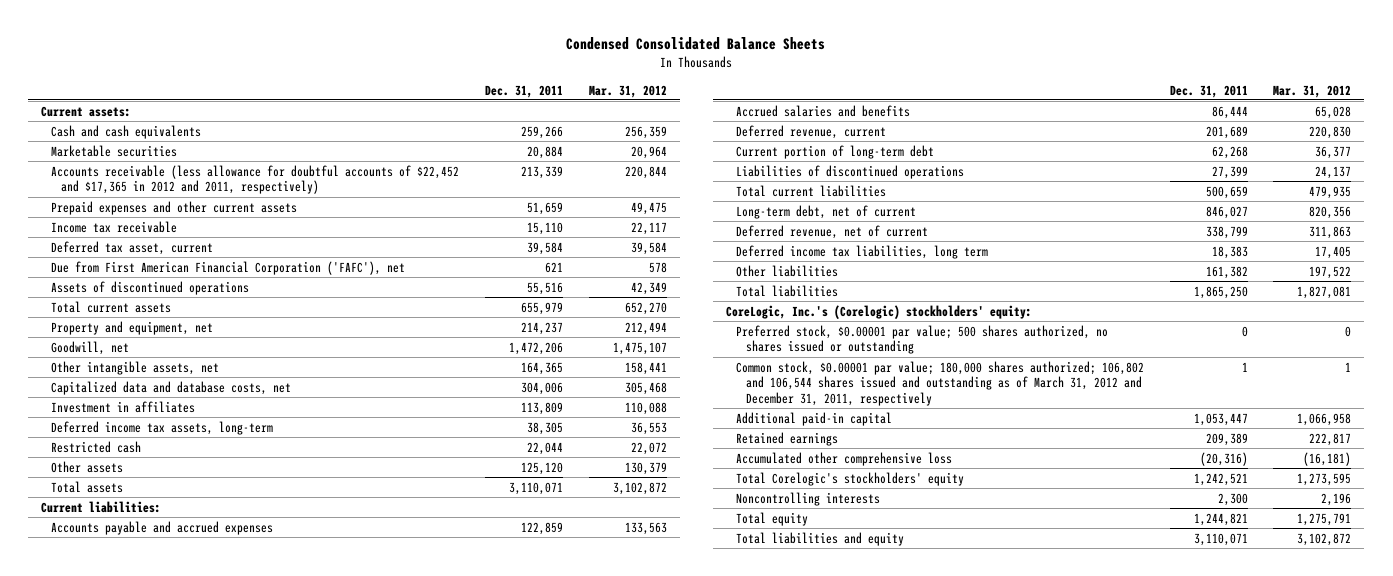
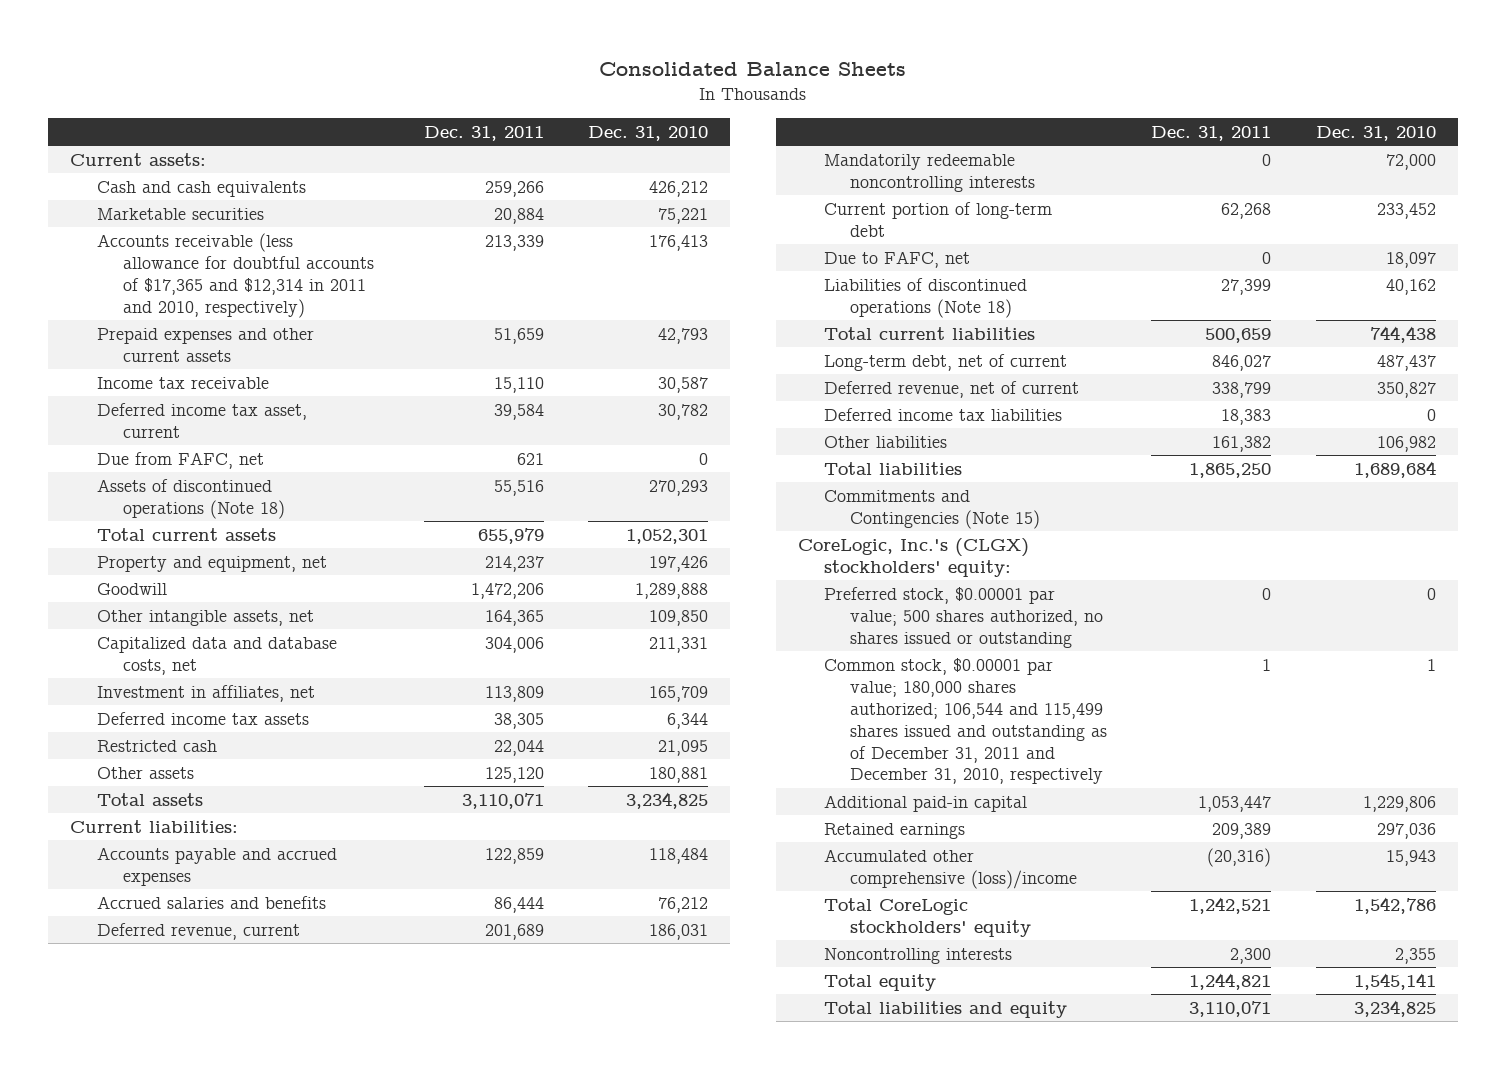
[566,36,826,50] Condensed Consolidated Balance Sheets -> [598,62,906,77] Consolidated Balance Sheets
[588,84,667,98] Mar. 31, 2012 -> none
none -> [588,126,709,142] Dec. 31, 2010
[51,164,460,195] Accounts receivable (less allowance for doubtful accounts of $22,452 and $17,365 in 2012 and 2011, respectively) -> [96,232,374,318] Accounts receivable (less allowance for doubtful accounts of $17,365 and $12,314 in 2011 and 2010, respectively)
[51,240,214,255] Deferred tax asset, current -> [96,402,307,438] Deferred income tax asset, current
[51,260,406,275] Due from First American Financial Corporation ('FAFC'), net -> [96,451,264,469] Due from FAFC, net
[51,280,250,295] Assets of discontinued operations -> [96,478,285,519] Assets of discontinued operations (Note 18)
[51,340,130,355] Goodwill, net -> [96,582,167,595] Goodwill
[51,400,196,413] Investment in affiliates -> [96,684,315,702] Investment in affiliates, net
[51,420,274,435] Deferred income tax assets, long-term -> [96,711,309,725] Deferred income tax assets
none -> [823,153,1036,192] Mandatorily redeemable noncontrolling interests
none -> [823,250,970,268] Due to FAFC, net
[735,164,964,179] Liabilities of discontinued operations -> [823,277,1027,318] Liabilities of discontinued operations (Note 18)
[735,244,988,259] Deferred income tax liabilities, long term -> [823,407,1062,421] Deferred income tax liabilities
none -> [823,489,1041,529] Commitments and Contingencies (Note 15)
[725,304,1032,319] CoreLogic, Inc.'s (Corelogic) stockholders' equity: -> [797,537,1029,577] CoreLogic, Inc.'s (CLGX) stockholders' equity:
[735,360,1144,406] Common stock, $0.00001 par value; 180,000 shares authorized; 106,802 and 106,544 shares issued and outstanding as of March 31, 2012 and December 31, 2011, respectively -> [823,657,1108,785] Common stock, $0.00001 par value; 180,000 shares authorized; 106,544 and 115,499 shares issued and outstanding as of December 31, 2011 and December 31, 2010, respectively
[735,451,952,466] Accumulated other comprehensive loss -> [823,848,1078,889] Accumulated other comprehensive (loss)/income
[735,471,964,486] Total Corelogic's stockholders' equity -> [823,897,1032,937] Total CoreLogic stockholders' equity

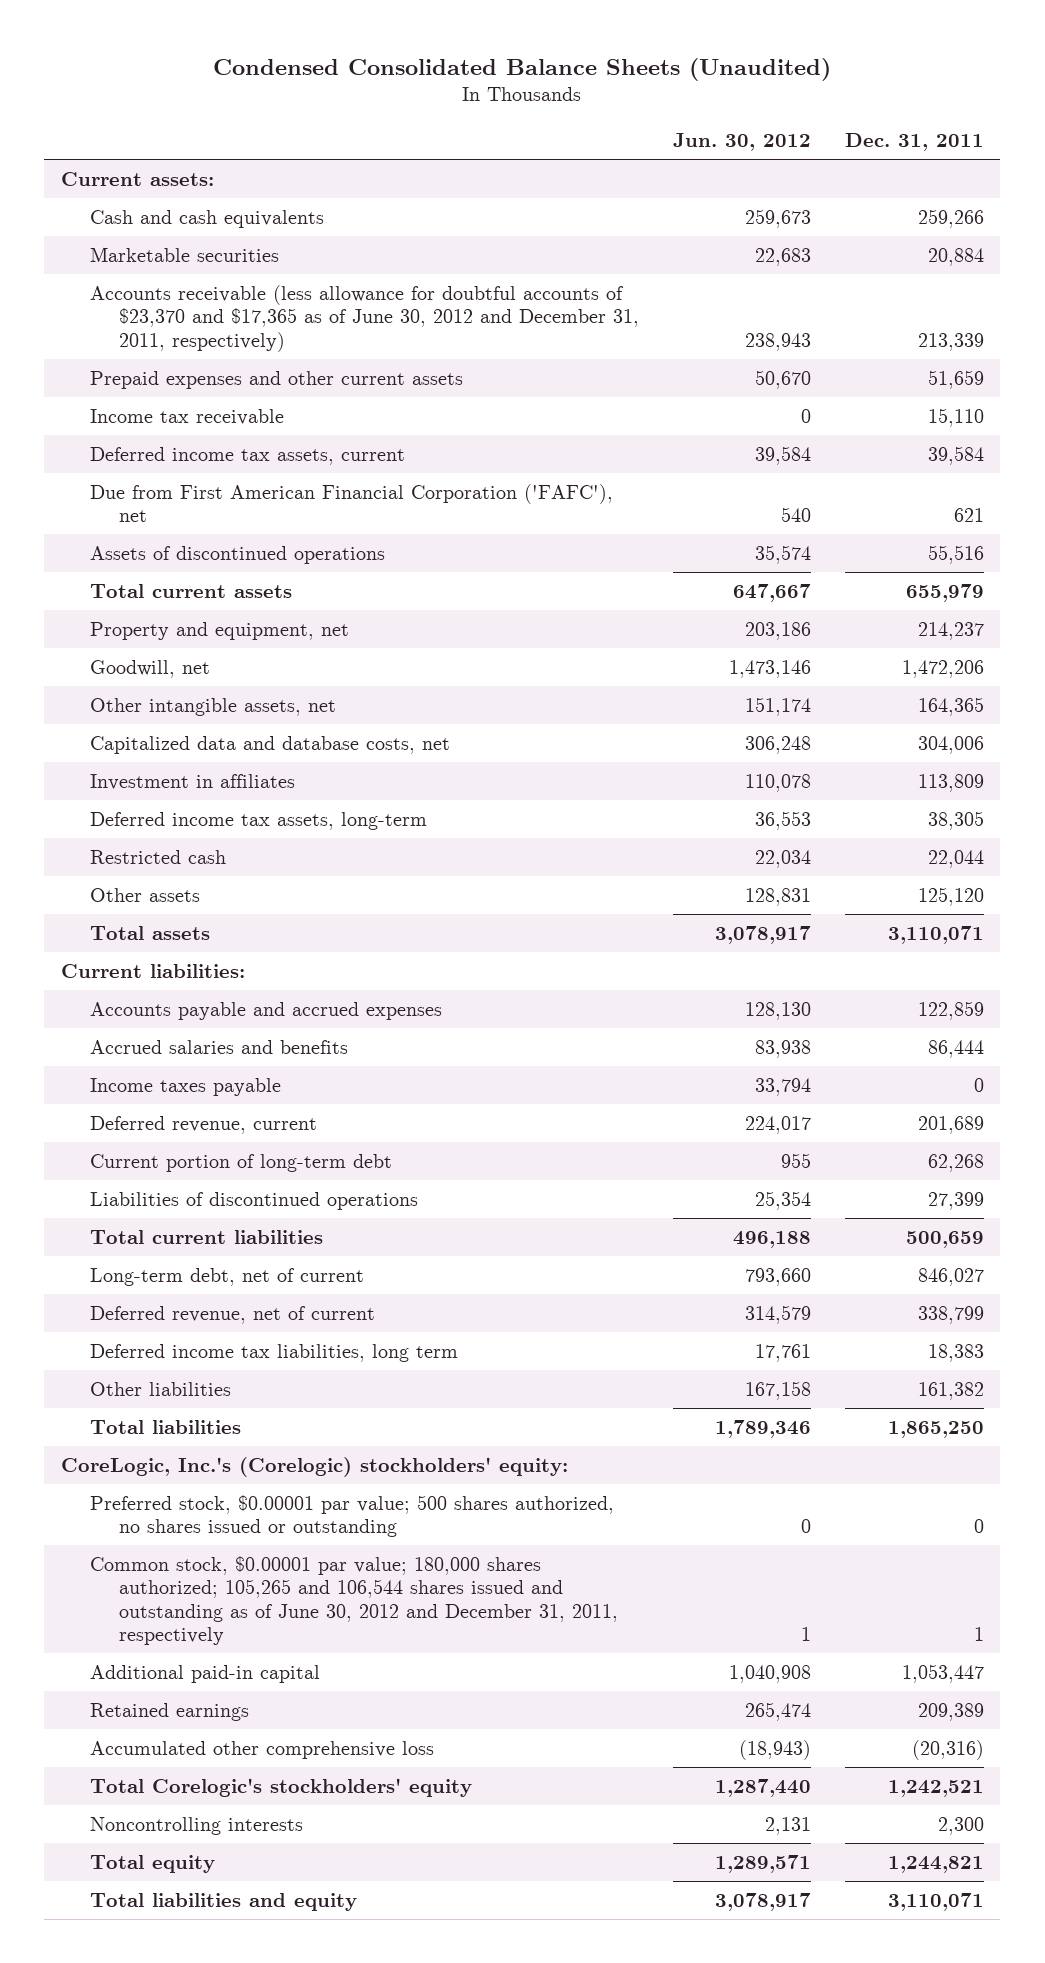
[598,62,906,77] Consolidated Balance Sheets -> [213,57,832,81] Condensed Consolidated Balance Sheets (Unaudited)
[588,126,709,142] Dec. 31, 2010 -> none
none -> [672,133,811,152] Jun. 30, 2012
[96,232,374,318] Accounts receivable (less allowance for doubtful accounts of $17,365 and $12,314 in 2011 and 2010, respectively) -> [89,284,639,352] Accounts receivable (less allowance for doubtful accounts of $23,370 and $17,365 as of June 30, 2012 and December 31, 2011, respectively)
[96,402,307,438] Deferred income tax asset, current -> [89,446,405,465] Deferred income tax assets, current
[96,451,264,469] Due from FAFC, net -> [89,483,613,523] Due from First American Financial Corporation ('FAFC'), net
[96,478,285,519] Assets of discontinued operations (Note 18) -> [89,545,385,564] Assets of discontinued operations
[96,582,167,595] Goodwill -> [89,659,210,678] Goodwill, net
[96,684,315,702] Investment in affiliates, net -> [89,773,295,790] Investment in affiliates
[96,711,309,725] Deferred income tax assets -> [89,811,427,830] Deferred income tax assets, long-term
none -> [89,1077,281,1096] Income taxes payable
[823,153,1036,192] Mandatorily redeemable noncontrolling interests -> none
[823,250,970,268] Due to FAFC, net -> none
[823,277,1027,318] Liabilities of discontinued operations (Note 18) -> [89,1191,418,1210] Liabilities of discontinued operations
[823,407,1062,421] Deferred income tax liabilities -> [89,1343,458,1362] Deferred income tax liabilities, long term
[823,489,1041,529] Commitments and Contingencies (Note 15) -> none
[797,537,1029,577] CoreLogic, Inc.'s (CLGX) stockholders' equity: -> [61,1456,569,1477] CoreLogic, Inc.'s (Corelogic) stockholders' equity:
[823,657,1108,785] Common stock, $0.00001 par value; 180,000 shares authorized; 106,544 and 115,499 shares issued and outstanding as of December 31, 2011 and December 31, 2010, respectively -> [89,1555,618,1645] Common stock, $0.00001 par value; 180,000 shares authorized; 105,265 and 106,544 shares issued and outstanding as of June 30, 2012 and December 31, 2011, respectively
[823,848,1078,889] Accumulated other comprehensive (loss)/income -> [89,1740,434,1759] Accumulated other comprehensive loss
[823,897,1032,937] Total CoreLogic stockholders' equity -> [89,1777,472,1797] Total Corelogic's stockholders' equity

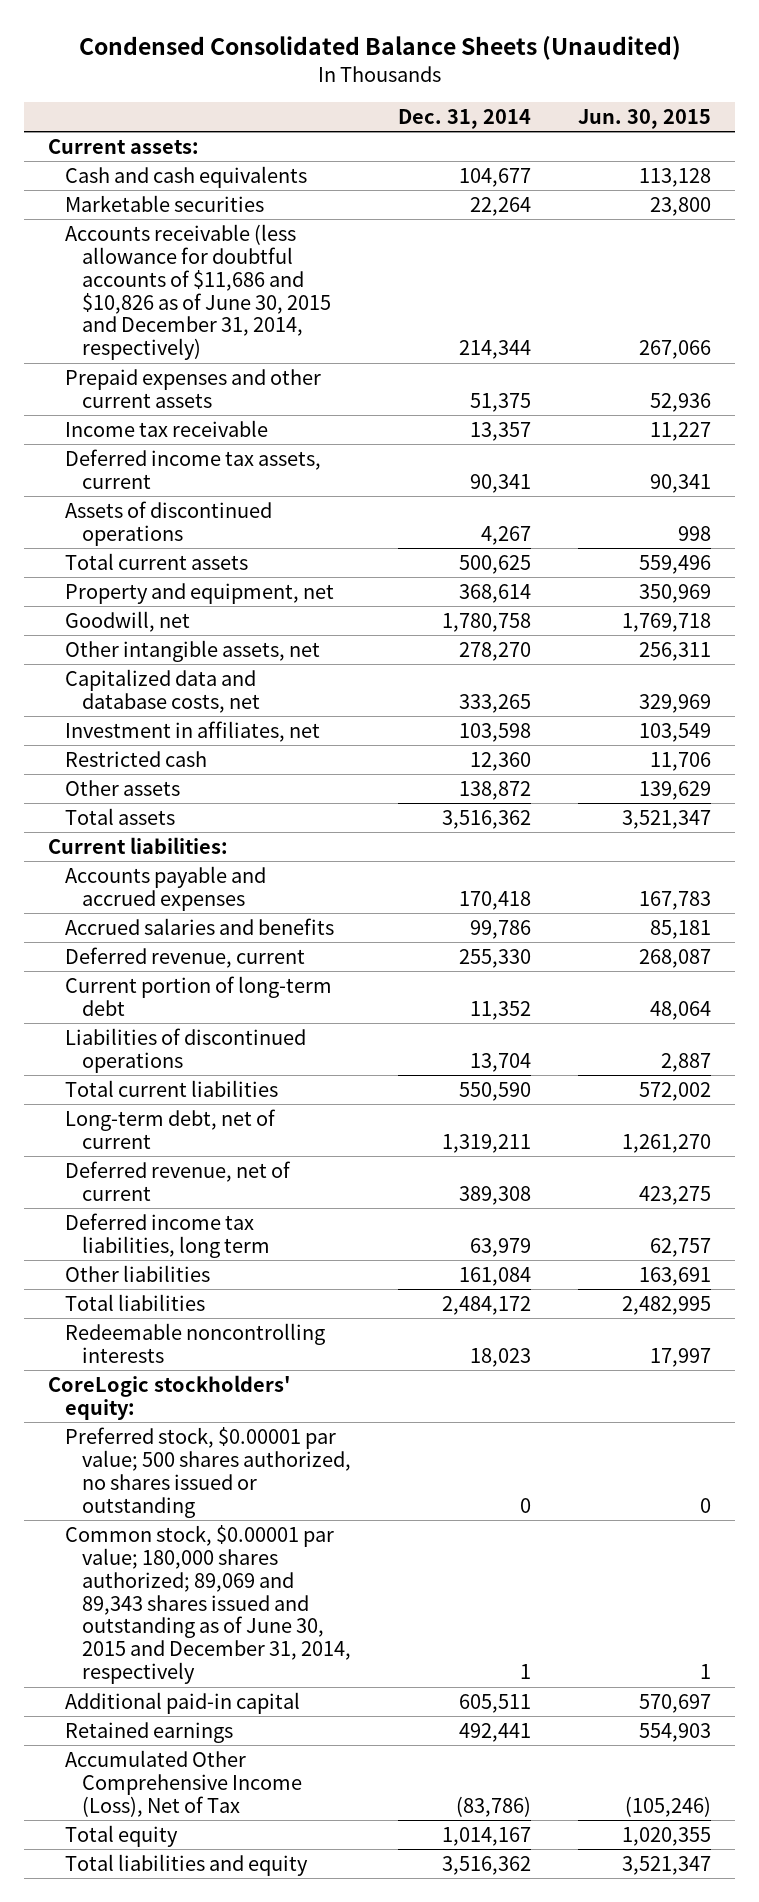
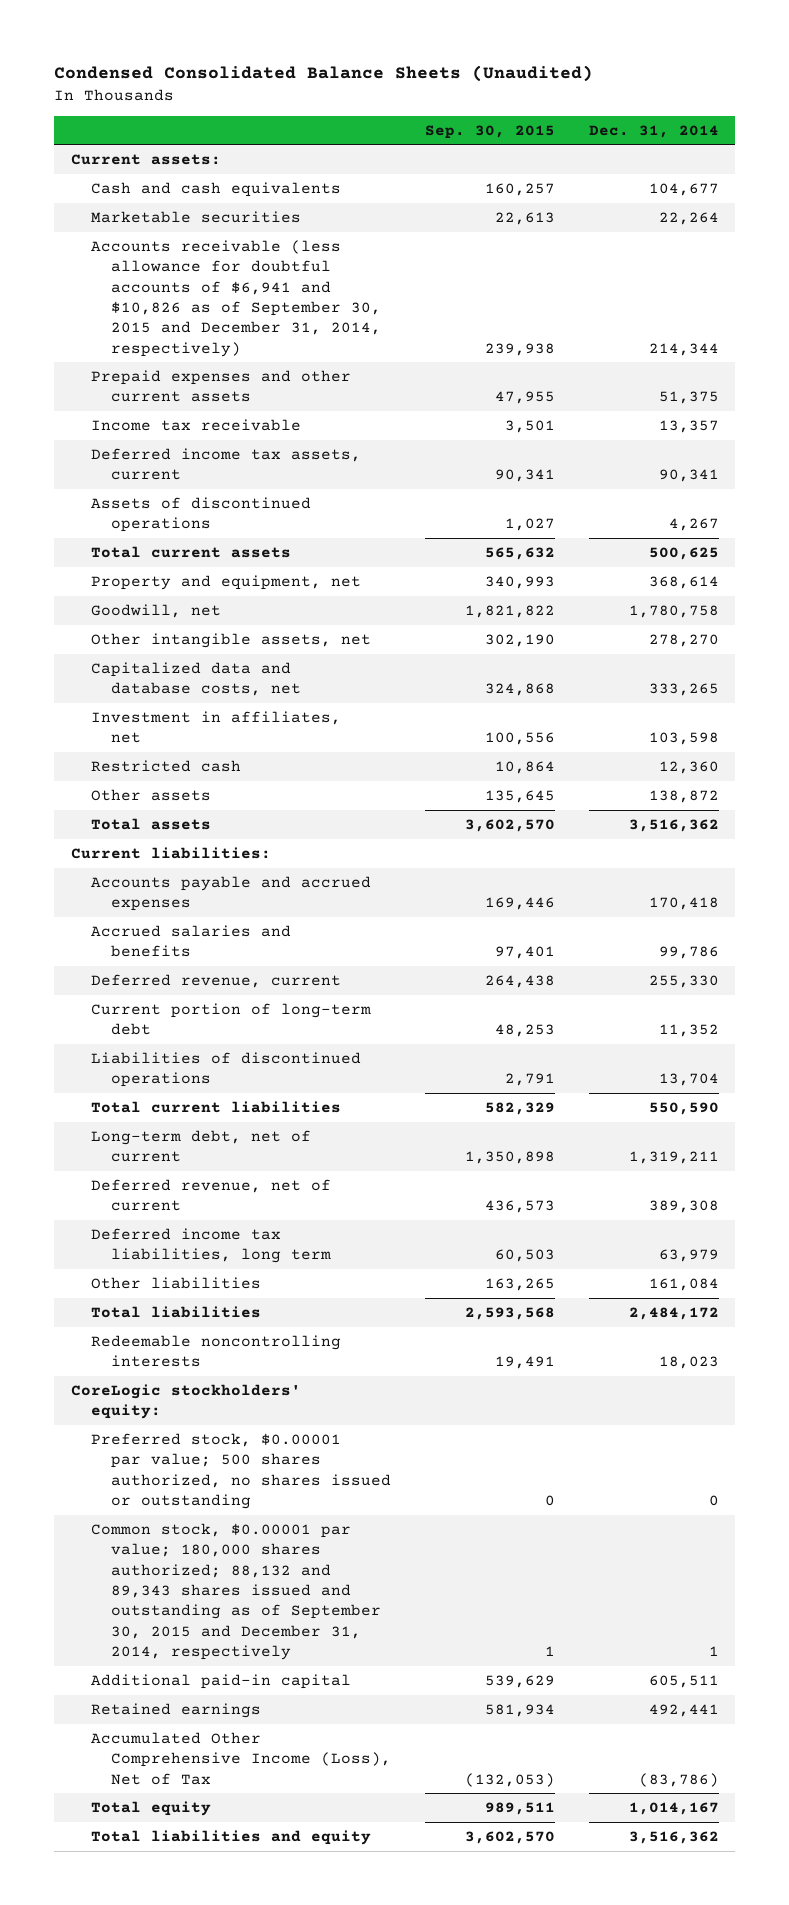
[578,108,712,129] Jun. 30, 2015 -> none
none -> [424,124,555,139] Sep. 30, 2015
[64,223,331,361] Accounts receivable (less allowance for doubtful accounts of $11,686 and $10,826 as of June 30, 2015 and December 31, 2014, respectively) -> [90,239,382,357] Accounts receivable (less allowance for doubtful accounts of $6,941 and $10,826 as of September 30, 2015 and December 31, 2014, respectively)
[64,1524,351,1685] Common stock, $0.00001 par value; 180,000 shares authorized; 89,069 and 89,343 shares issued and outstanding as of June 30, 2015 and December 31, 2014, respectively -> [90,1522,382,1660] Common stock, $0.00001 par value; 180,000 shares authorized; 88,132 and 89,343 shares issued and outstanding as of September 30, 2015 and December 31, 2014, respectively

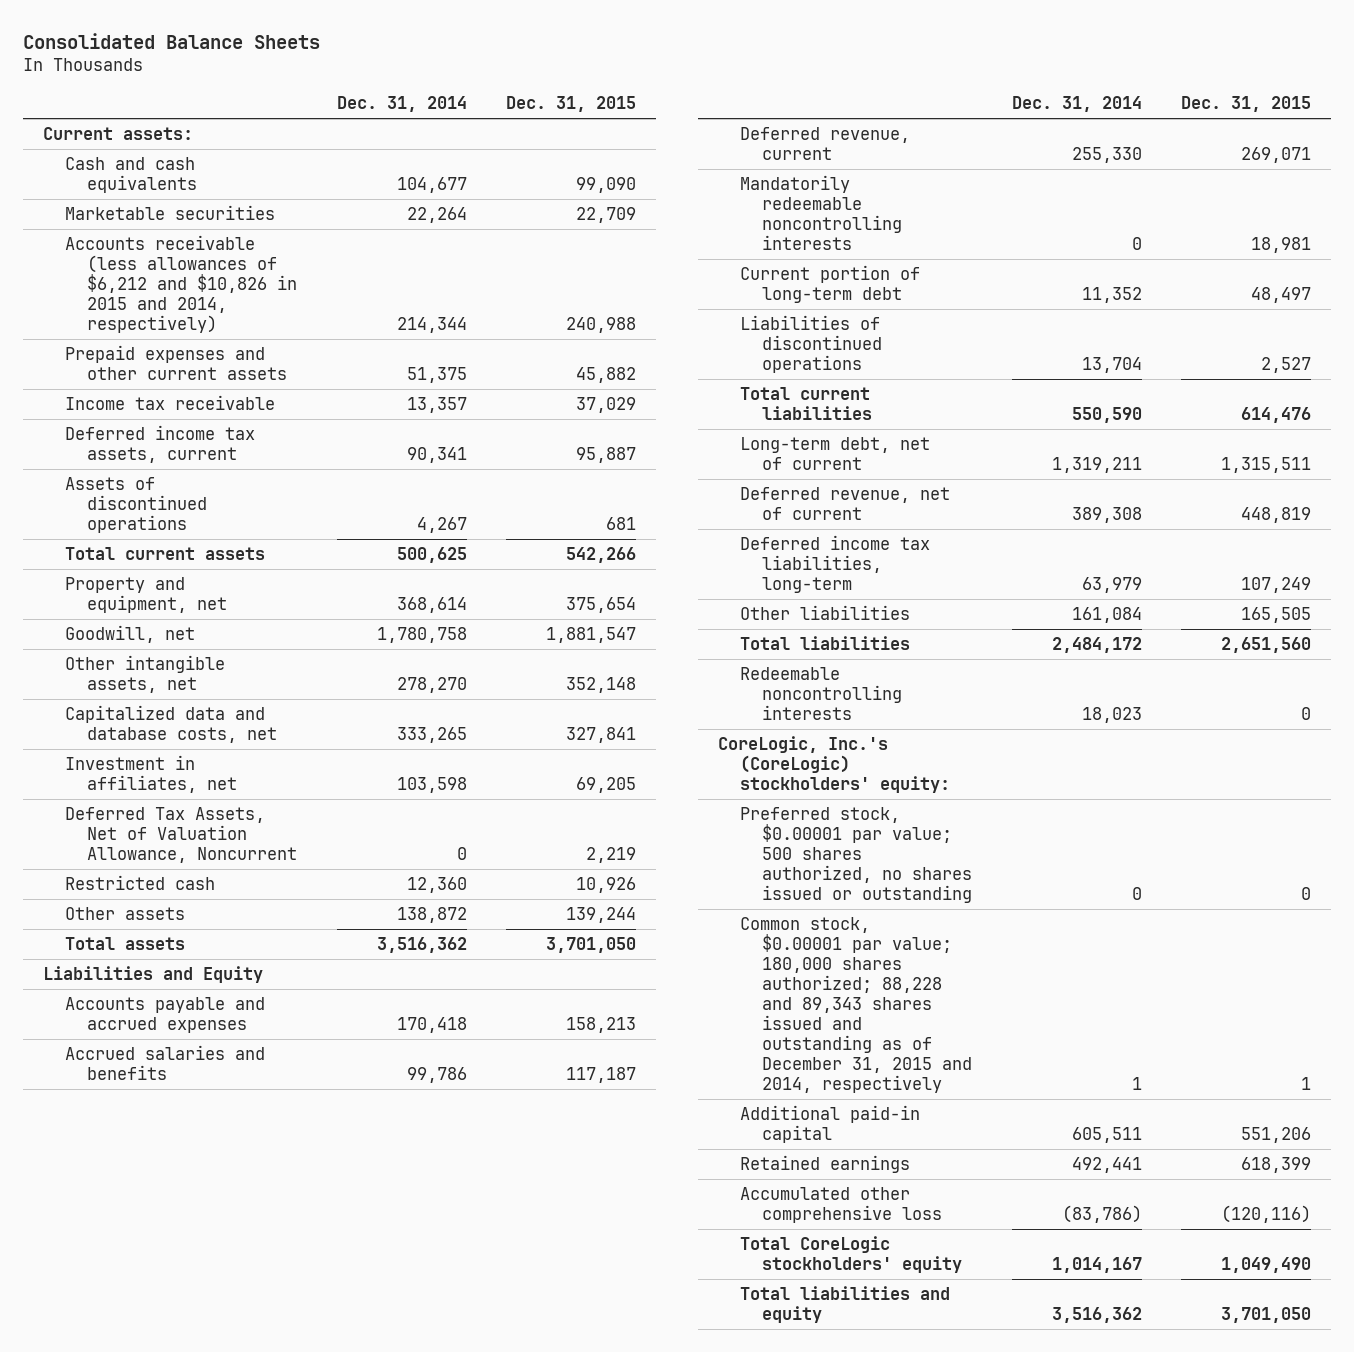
[53,65,593,83] Condensed Consolidated Balance Sheets (Unaudited) -> [23,32,321,49] Consolidated Balance Sheets
[424,124,555,139] Sep. 30, 2015 -> none
none -> [506,96,637,113] Dec. 31, 2015
[90,239,382,357] Accounts receivable (less allowance for doubtful accounts of $6,941 and $10,826 as of September 30, 2015 and December 31, 2014, respectively) -> [65,235,298,334] Accounts receivable (less allowances of $6,212 and $10,826 in 2015 and 2014, respectively)
none -> [65,807,298,864] Deferred Tax Assets, Net of Valuation Allowance, Noncurrent
[70,846,271,859] Current liabilities: -> none
none -> [42,966,263,984] Liabilities and Equity
none -> [739,175,903,251] Mandatorily redeemable noncontrolling interests
[90,1227,332,1264] Deferred income tax liabilities, long term -> [739,535,930,594] Deferred income tax liabilities, long-term
[70,1383,301,1420] CoreLogic stockholders' equity: -> [717,736,950,794] CoreLogic, Inc.'s (CoreLogic) stockholders' equity:
[90,1522,382,1660] Common stock, $0.00001 par value; 180,000 shares authorized; 88,132 and 89,343 shares issued and outstanding as of September 30, 2015 and December 31, 2014, respectively -> [739,917,973,1094] Common stock, $0.00001 par value; 180,000 shares authorized; 88,228 and 89,343 shares issued and outstanding as of December 31, 2015 and 2014, respectively
[90,1731,392,1785] Accumulated Other Comprehensive Income (Loss), Net of Tax -> [739,1187,943,1224] Accumulated other comprehensive loss
[90,1800,211,1816] Total equity -> [739,1236,963,1274] Total CoreLogic stockholders' equity

